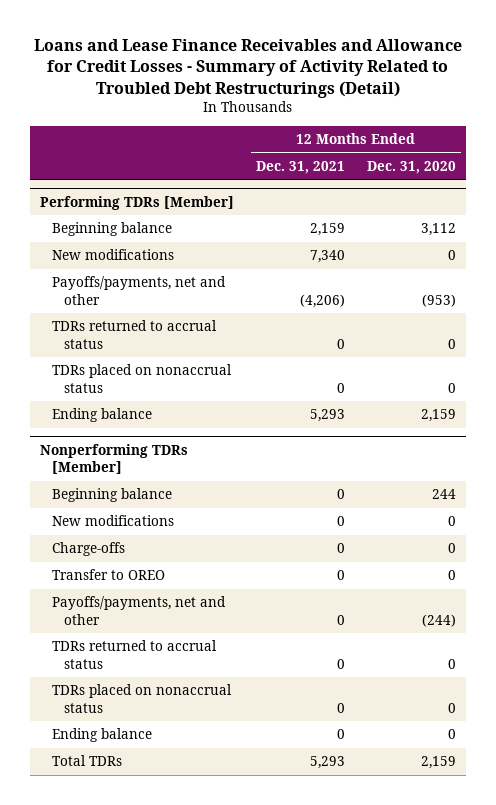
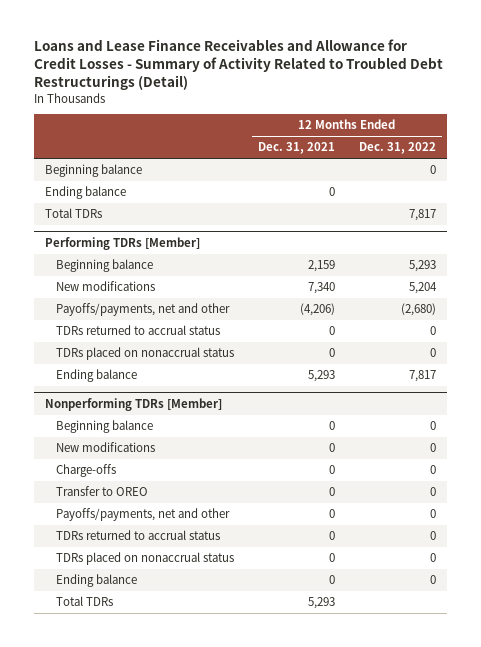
[366,160,456,174] Dec. 31, 2020 -> none
none -> [358,142,436,155] Dec. 31, 2022
none -> [45,164,143,178] Beginning balance
none -> [45,186,127,200] Ending balance
none -> [45,208,103,219] Total TDRs

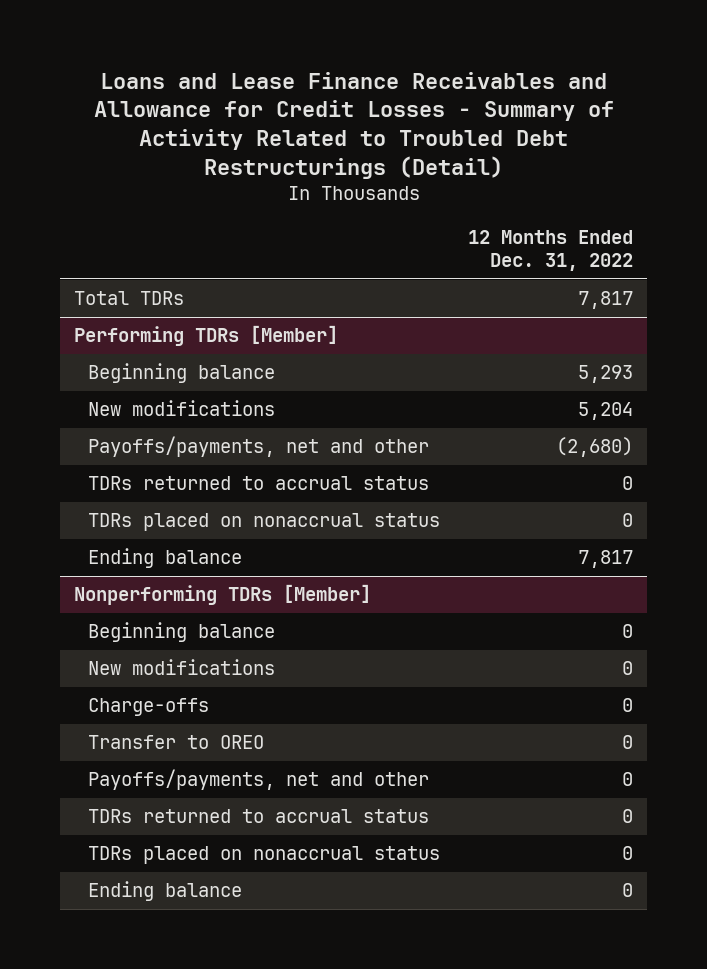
[258,142,336,155] Dec. 31, 2021 -> none
[45,164,143,178] Beginning balance -> none
[45,186,127,200] Ending balance -> none
[56,596,114,607] Total TDRs -> none

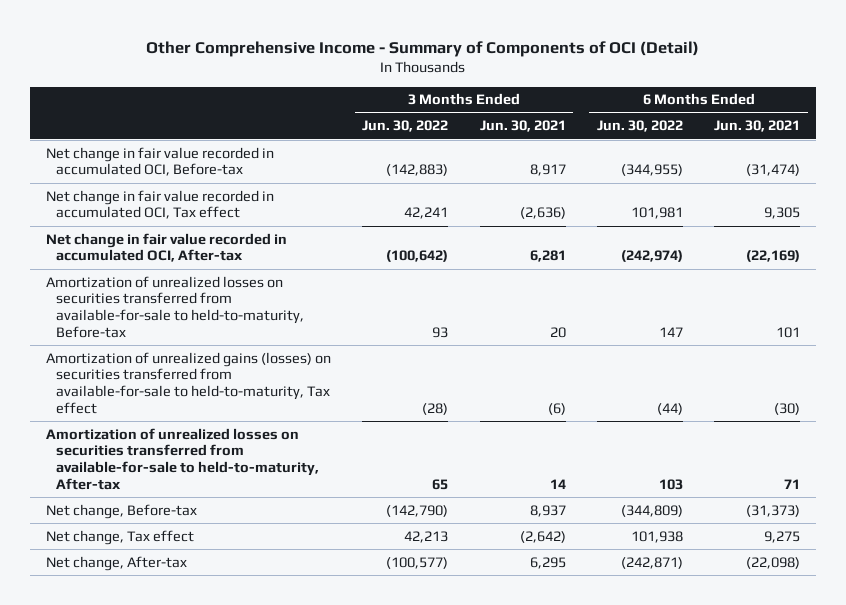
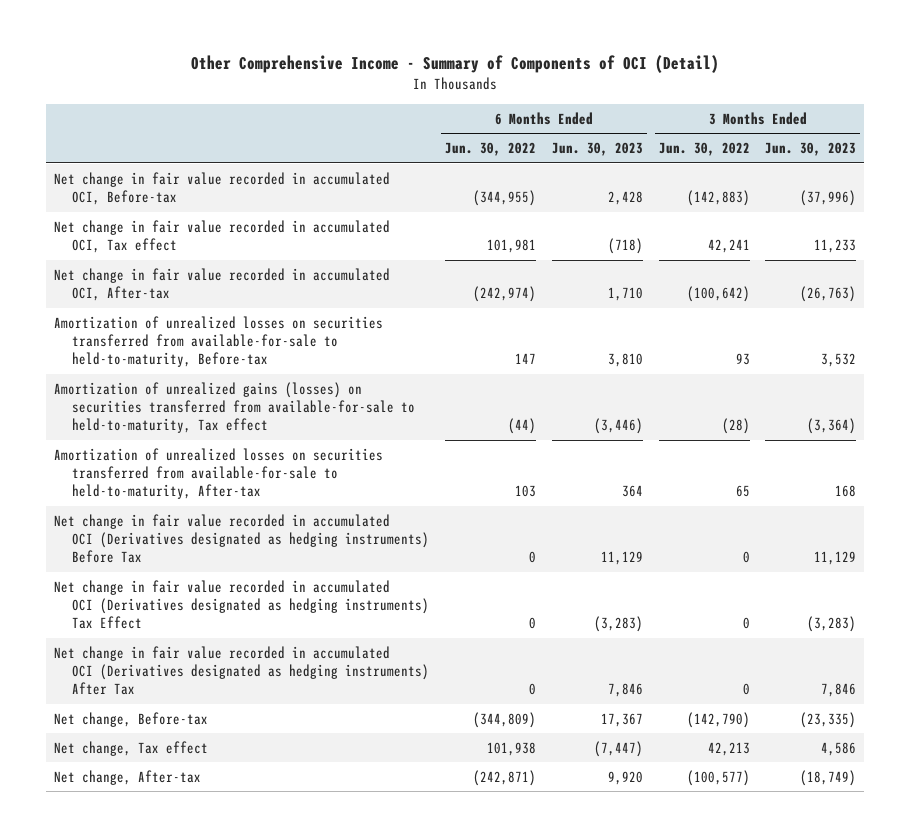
[479,120,566,133] Jun. 30, 2021 -> none
[714,120,801,133] Jun. 30, 2021 -> none
none -> [551,142,643,157] Jun. 30, 2023
none -> [765,142,857,157] Jun. 30, 2023
none -> [54,513,430,564] Net change in fair value recorded in accumulated OCI (Derivatives designated as hedging instruments) Before Tax
none -> [54,579,430,630] Net change in fair value recorded in accumulated OCI (Derivatives designated as hedging instruments) Tax Effect
none -> [54,645,430,696] Net change in fair value recorded in accumulated OCI (Derivatives designated as hedging instruments) After Tax

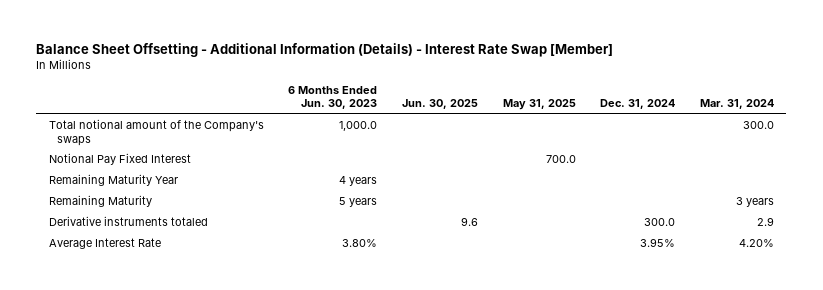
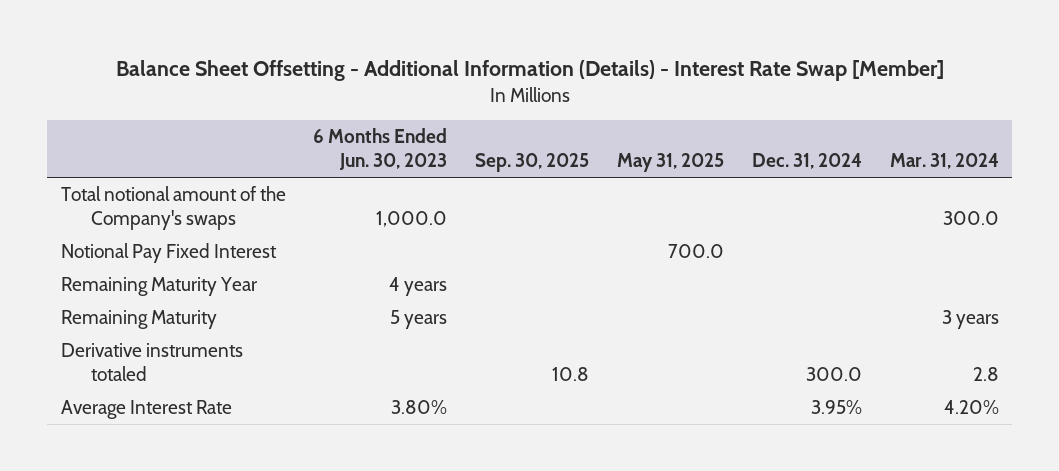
[401,99,478,110] Jun. 30, 2025 -> none
none -> [475,153,590,173] Sep. 30, 2025
[757,217,775,227] 2.9 -> [972,366,999,381] 2.8

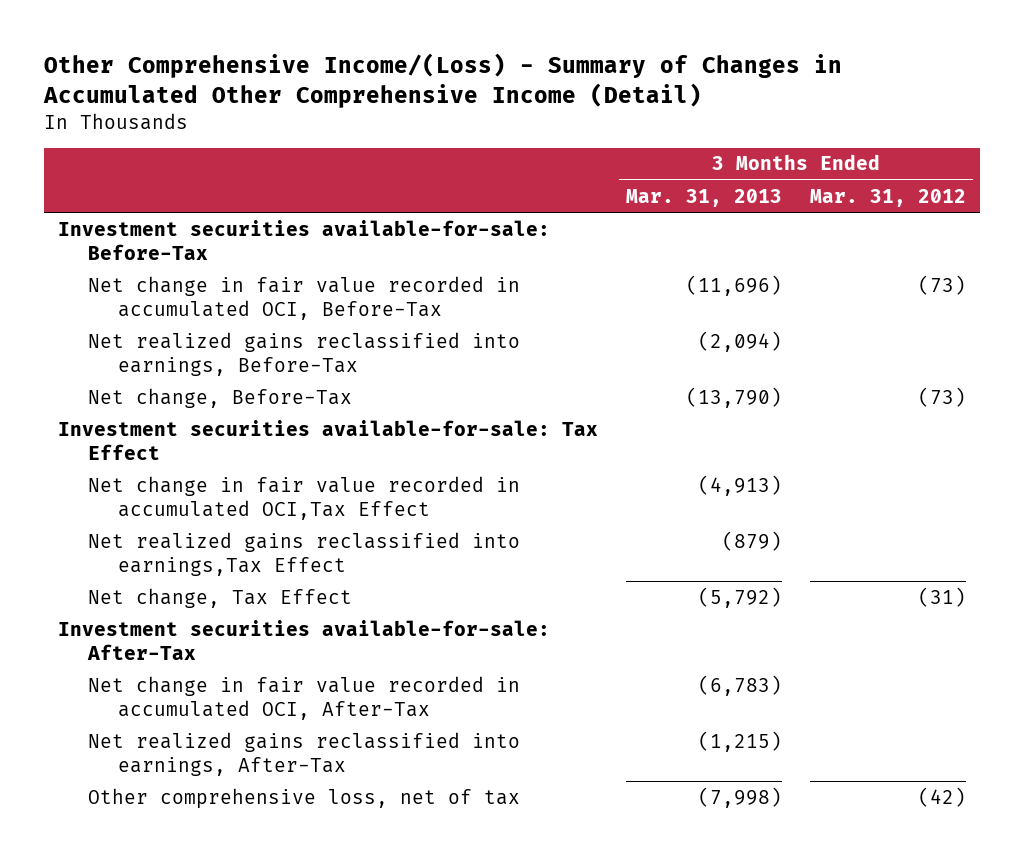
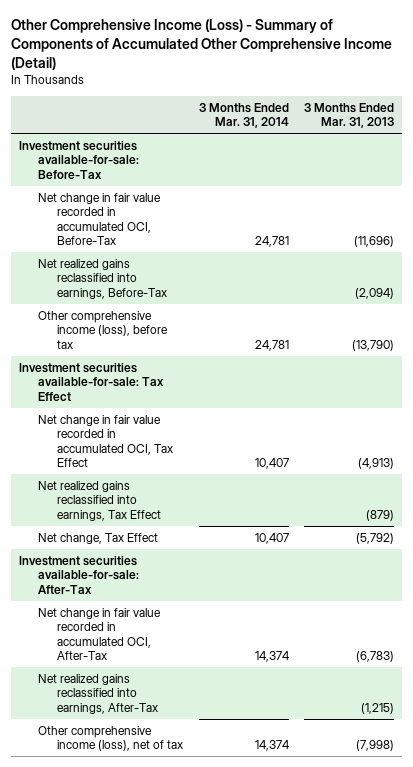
[42,53,842,108] Other Comprehensive Income/(Loss) - Summary of Changes in Accumulated Other Comprehensive Income (Detail) -> [11,19,393,70] Other Comprehensive Income (Loss) - Summary of Components of Accumulated Other Comprehensive Income (Detail)
[809,188,966,207] Mar. 31, 2012 -> none
none -> [198,102,289,129] 3 Months Ended Mar. 31, 2014
[88,387,353,408] Net change, Before-Tax -> [38,310,169,349] Other comprehensive income (loss), before tax
[88,475,521,520] Net change in fair value recorded in accumulated OCI,Tax Effect -> [38,414,174,468] Net change in fair value recorded in accumulated OCI, Tax Effect
[88,531,521,576] Net realized gains reclassified into earnings,Tax Effect -> [38,480,162,521] Net realized gains reclassified into earnings, Tax Effect
[88,787,521,809] Other comprehensive loss, net of tax -> [38,725,184,752] Other comprehensive income (loss), net of tax

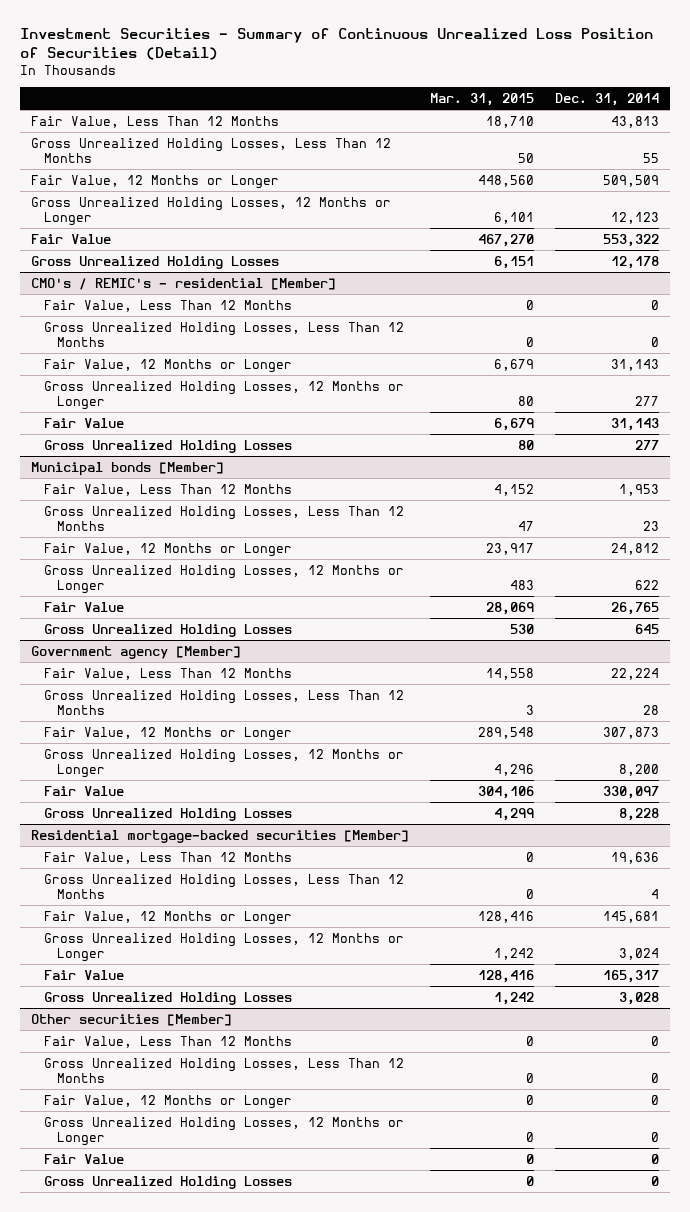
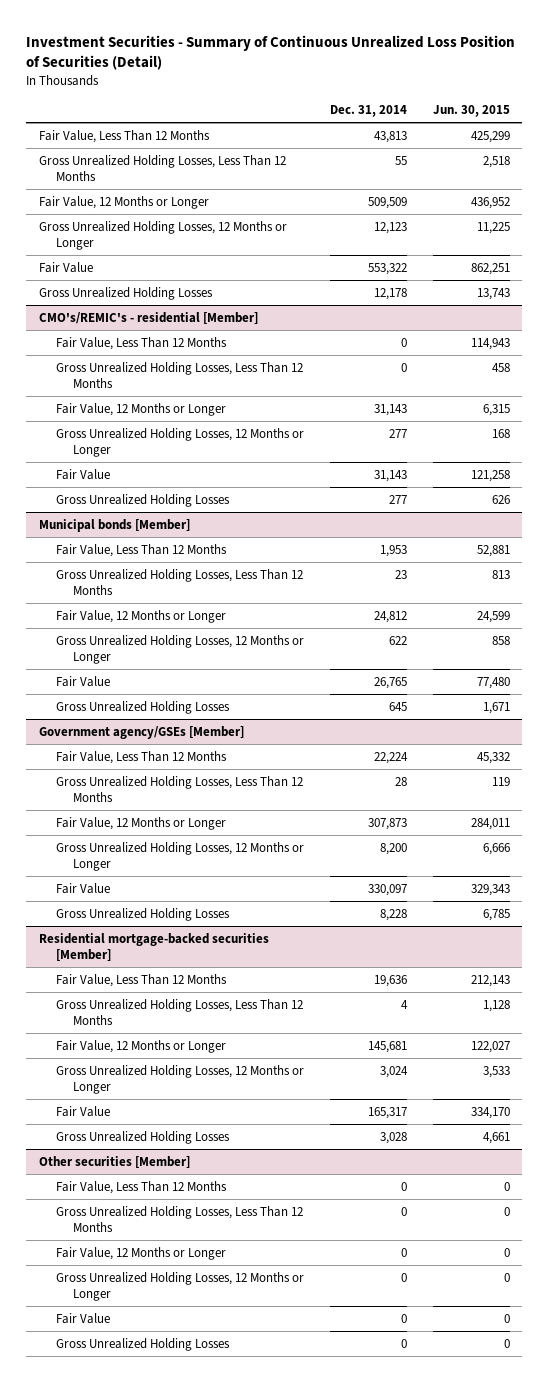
[429,93,534,107] Mar. 31, 2015 -> none
none -> [432,105,510,118] Jun. 30, 2015
[30,277,336,290] CMO's / REMIC's - residential [Member] -> [39,311,259,324] CMO's/REMIC's - residential [Member]
[30,645,241,659] Government agency [Member] -> [39,725,245,739] Government agency/GSEs [Member]

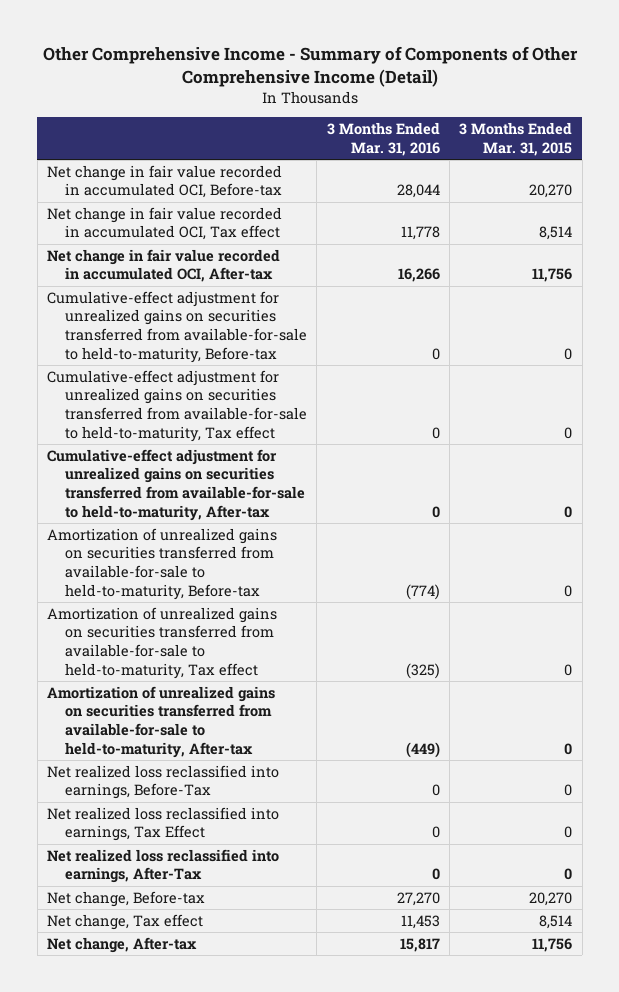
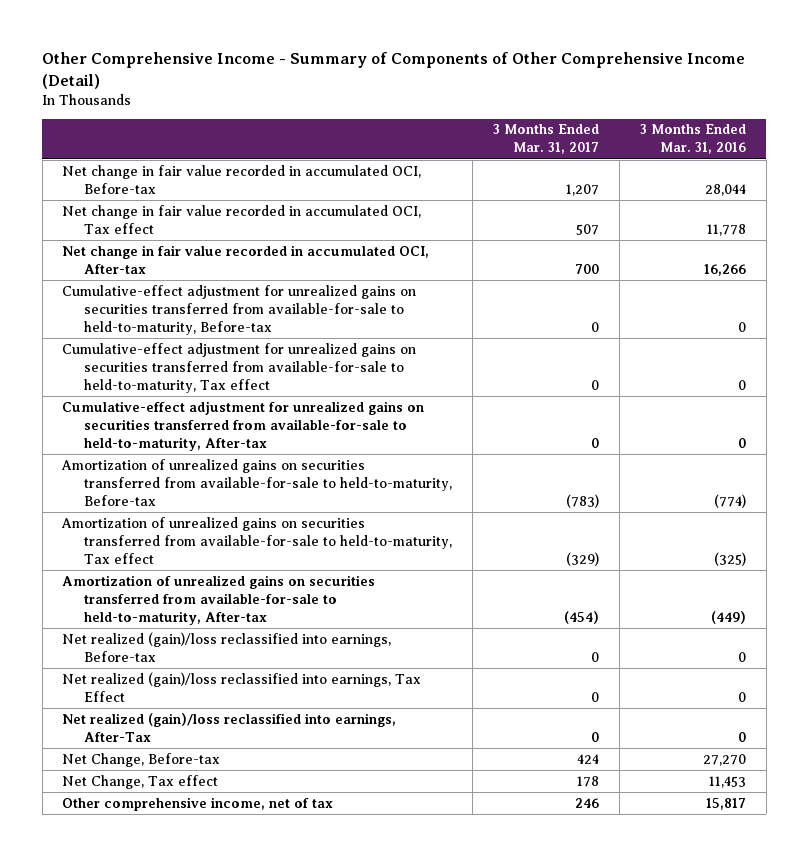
[459,122,573,156] 3 Months Ended Mar. 31, 2015 -> none
none -> [492,124,599,155] 3 Months Ended Mar. 31, 2017
[46,764,279,800] Net realized loss reclassified into earnings, Before-Tax -> [62,631,392,662] Net realized (gain)/loss reclassified into earnings, Before-tax
[46,806,279,842] Net realized loss reclassified into earnings, Tax Effect -> [62,671,422,702] Net realized (gain)/loss reclassified into earnings, Tax Effect
[46,848,279,884] Net realized loss reclassified into earnings, After-Tax -> [62,712,397,742] Net realized (gain)/loss reclassified into earnings, After-Tax
[46,890,205,907] Net change, Before-tax -> [62,752,221,767] Net Change, Before-tax
[46,913,203,930] Net change, Tax effect -> [62,774,219,789] Net Change, Tax effect
[46,936,197,953] Net change, After-tax -> [62,796,334,811] Other comprehensive income, net of tax

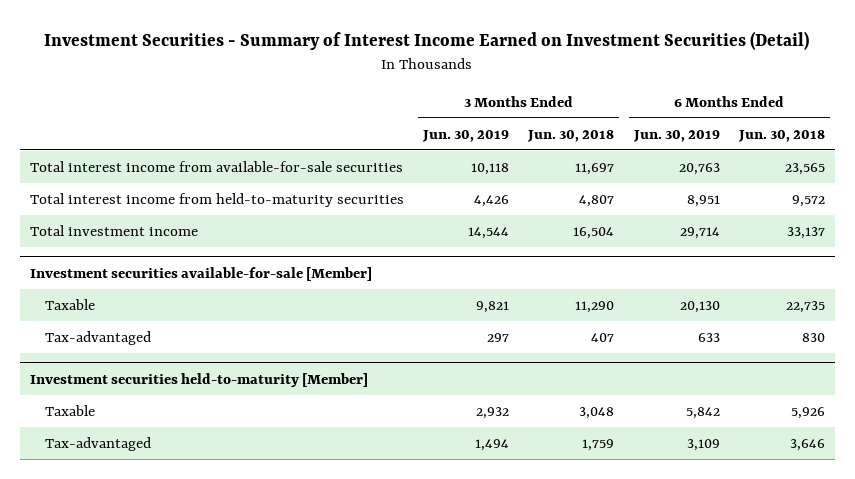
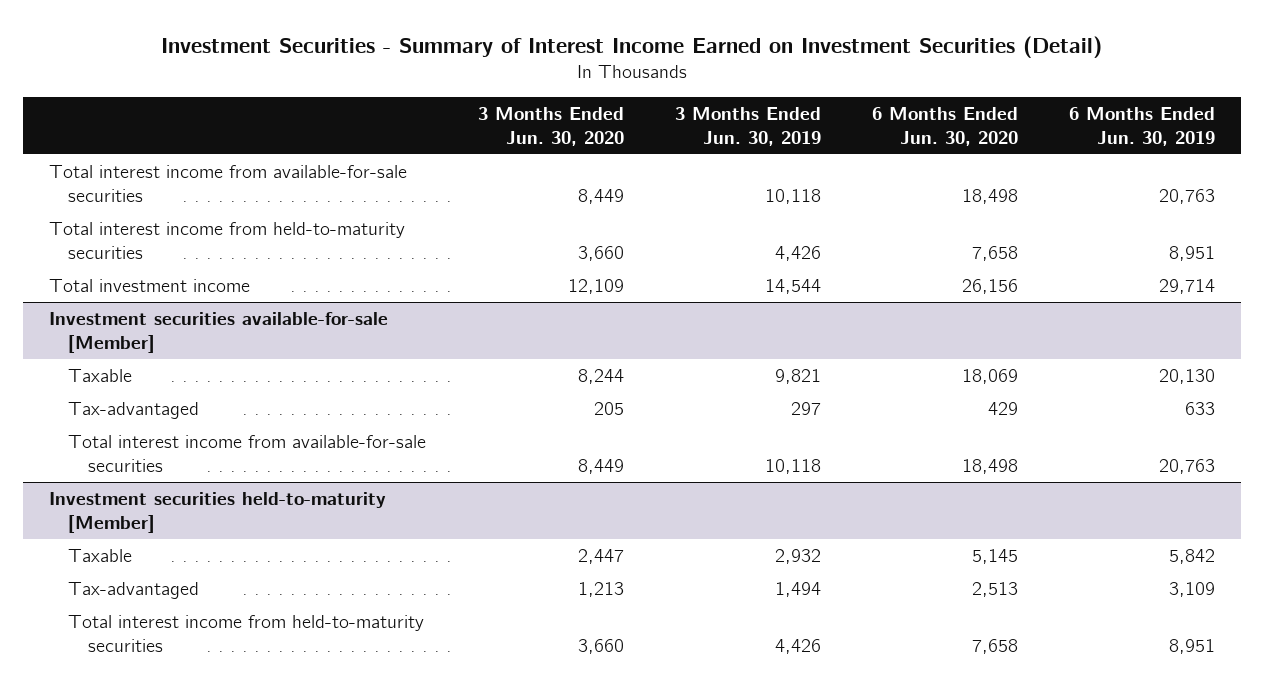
[527,129,615,142] Jun. 30, 2018 -> none
[738,129,826,142] Jun. 30, 2018 -> none
none -> [477,107,624,146] 3 Months Ended Jun. 30, 2020
none -> [872,107,1019,146] 6 Months Ended Jun. 30, 2020
none -> [68,435,427,472] Total interest income from available-for-sale securities
none -> [68,615,425,652] Total interest income from held-to-maturity securities

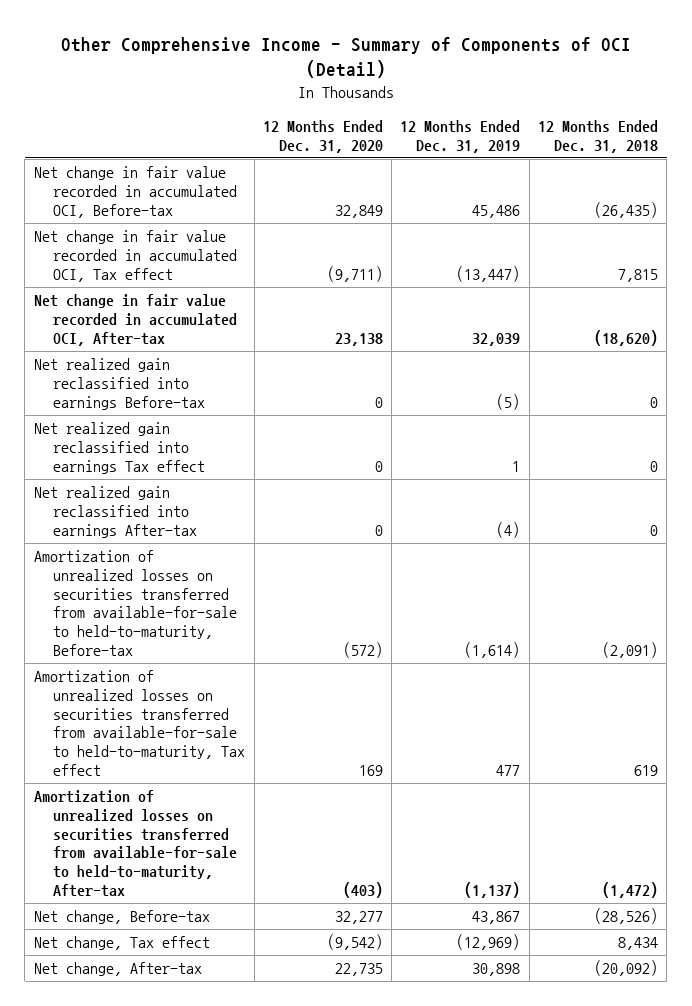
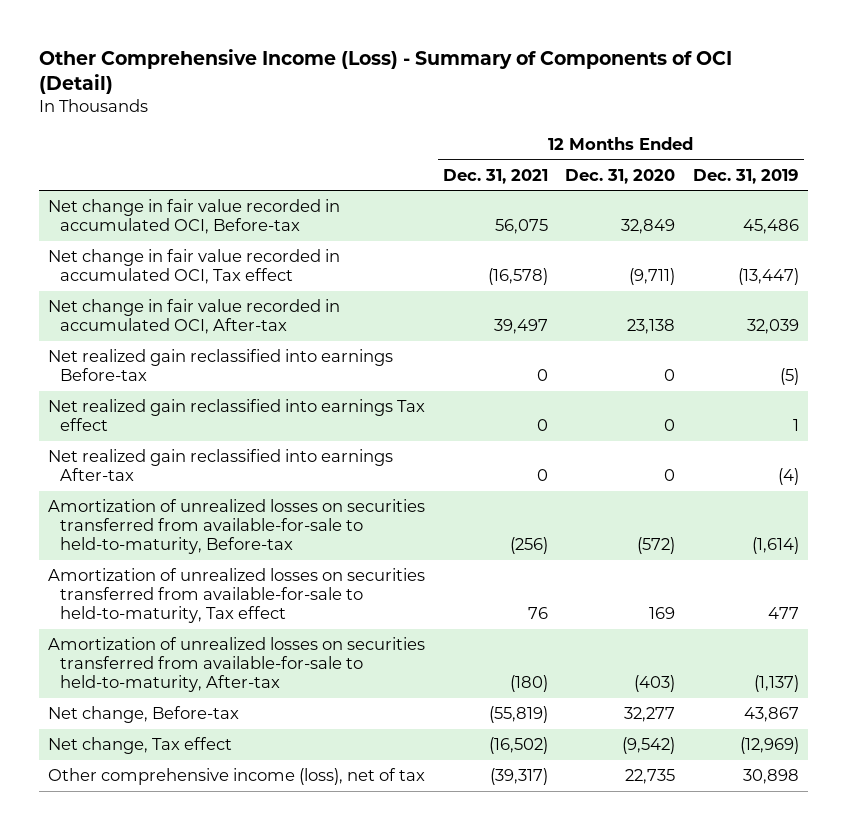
[60,36,631,78] Other Comprehensive Income - Summary of Components of OCI (Detail) -> [39,48,733,95] Other Comprehensive Income (Loss) - Summary of Components of OCI (Detail)
[538,120,659,153] 12 Months Ended Dec. 31, 2018 -> none
none -> [442,168,548,184] Dec. 31, 2021
[33,962,202,977] Net change, After-tax -> [47,768,425,786] Other comprehensive income (loss), net of tax

